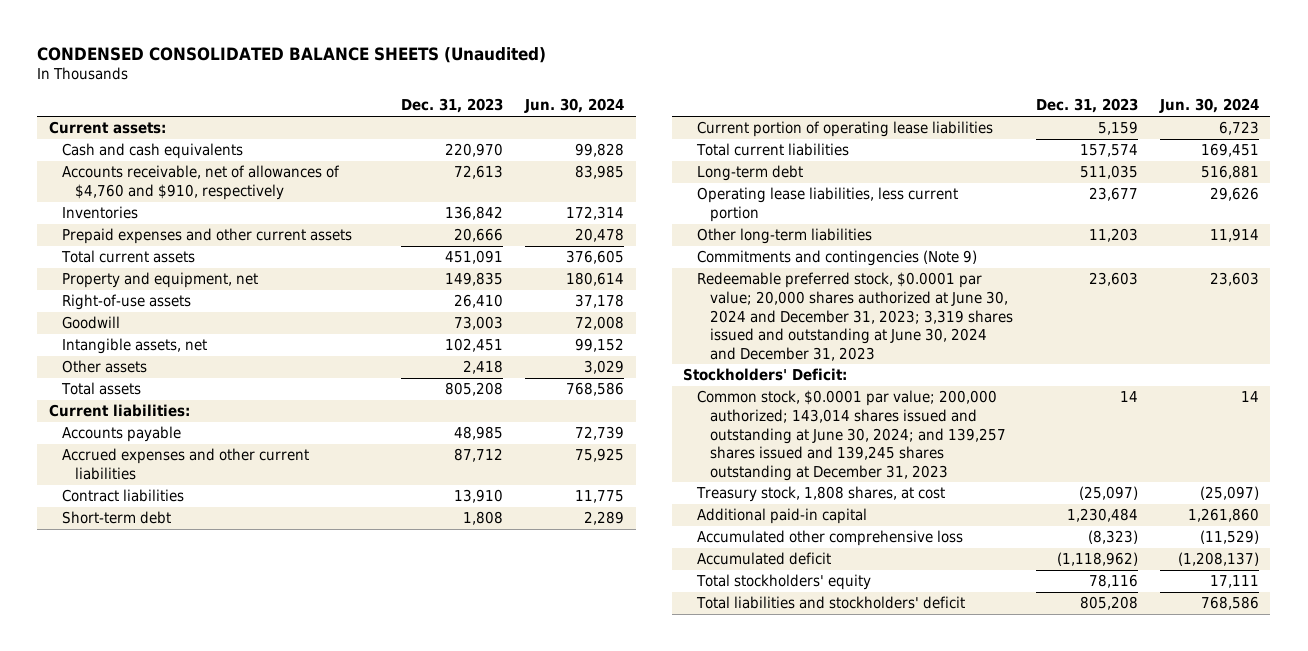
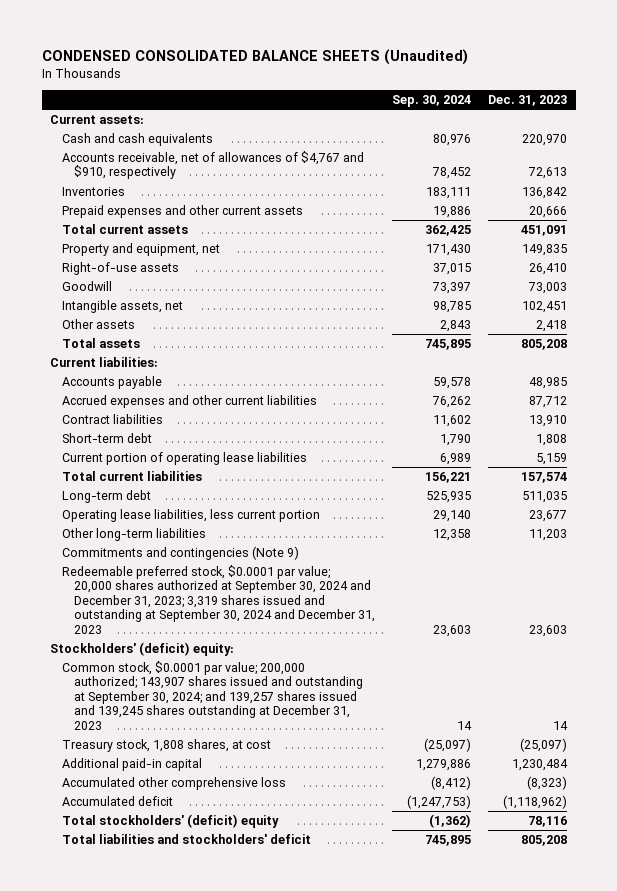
[524,98,625,114] Jun. 30, 2024 -> none
none -> [392,95,472,108] Sep. 30, 2024
[61,165,340,200] Accounts receivable, net of allowances of $4,760 and $910, respectively -> [62,151,365,180] Accounts receivable, net of allowances of $4,767 and $910, respectively
[696,272,1014,361] Redeemable preferred stock, $0.0001 par value; 20,000 shares authorized at June 30, 2024 and December 31, 2023; 3,319 shares issued and outstanding at June 30, 2024 and December 31, 2023 -> [62,565,376,634] Redeemable preferred stock, $0.0001 par value; 20,000 shares authorized at September 30, 2024 and December 31, 2023; 3,319 shares issued and outstanding at September 30, 2024 and December 31, 2023
[683,368,848,382] Stockholders' Deficit: -> [50,642,235,657] Stockholders' (deficit) equity:
[696,390,1007,481] Common stock, $0.0001 par value; 200,000 authorized; 143,014 shares issued and outstanding at June 30, 2024; and 139,257 shares issued and 139,245 shares outstanding at December 31, 2023 -> [62,661,364,730] Common stock, $0.0001 par value; 200,000 authorized; 143,907 shares issued and outstanding at September 30, 2024; and 139,257 shares issued and 139,245 shares outstanding at December 31, 2023
[695,574,871,591] Total stockholders' equity -> [62,814,280,829] Total stockholders' (deficit) equity

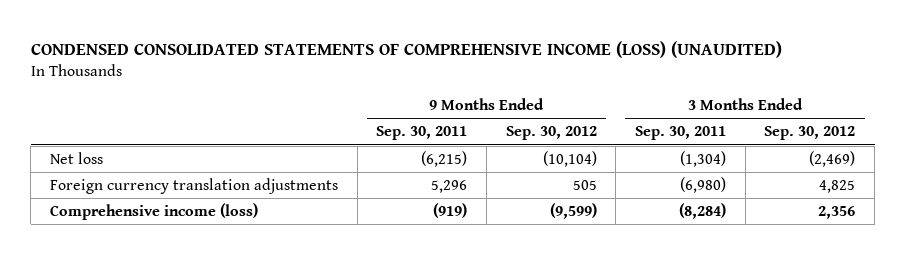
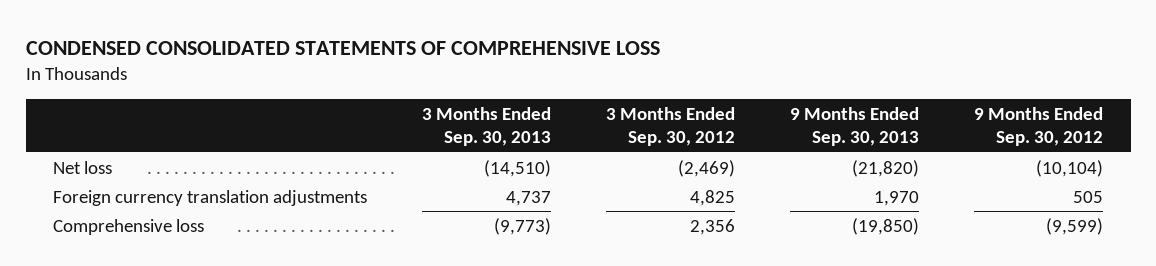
[30,40,782,58] CONDENSED CONSOLIDATED STATEMENTS OF COMPREHENSIVE INCOME (LOSS) (UNAUDITED) -> [25,40,660,55] CONDENSED CONSOLIDATED STATEMENTS OF COMPREHENSIVE LOSS
[376,126,468,141] Sep. 30, 2011 -> none
[635,126,727,141] Sep. 30, 2011 -> none
none -> [422,106,552,147] 3 Months Ended Sep. 30, 2013
none -> [790,106,920,147] 9 Months Ended Sep. 30, 2013
[49,203,258,221] Comprehensive income (loss) -> [53,218,205,235] Comprehensive loss

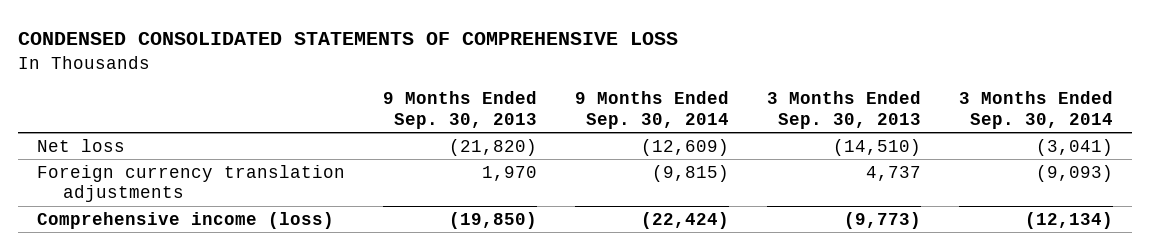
[606,106,736,147] 3 Months Ended Sep. 30, 2012 -> none
[974,106,1104,147] 9 Months Ended Sep. 30, 2012 -> none
none -> [575,91,730,130] 9 Months Ended Sep. 30, 2014
none -> [958,91,1113,130] 3 Months Ended Sep. 30, 2014
[53,218,205,235] Comprehensive loss -> [37,211,335,229] Comprehensive income (loss)

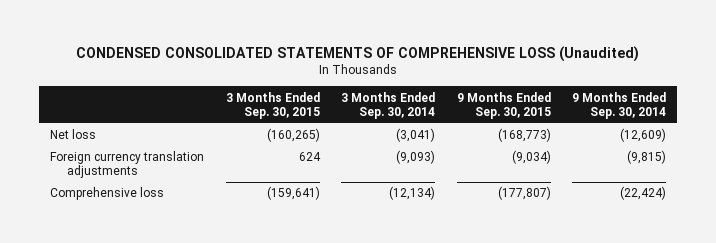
[18,32,679,46] CONDENSED CONSOLIDATED STATEMENTS OF COMPREHENSIVE LOSS -> [76,45,640,62] CONDENSED CONSOLIDATED STATEMENTS OF COMPREHENSIVE LOSS (Unaudited)
[383,91,538,130] 9 Months Ended Sep. 30, 2013 -> none
[766,91,921,130] 3 Months Ended Sep. 30, 2013 -> none
none -> [225,91,320,119] 3 Months Ended Sep. 30, 2015
none -> [456,91,551,119] 9 Months Ended Sep. 30, 2015
[37,211,335,229] Comprehensive income (loss) -> [49,187,164,201] Comprehensive loss

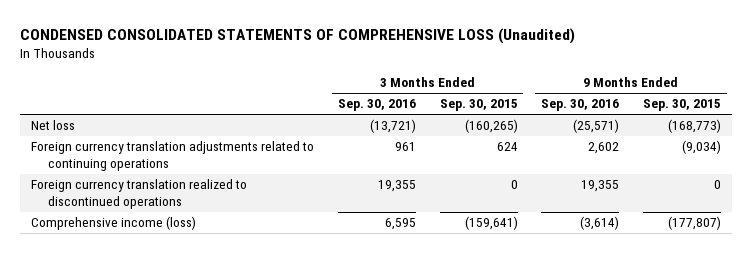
[341,91,436,119] 3 Months Ended Sep. 30, 2014 -> none
[572,91,667,119] 9 Months Ended Sep. 30, 2014 -> none
none -> [338,99,417,112] Sep. 30, 2016
none -> [541,99,620,112] Sep. 30, 2016
[49,151,204,179] Foreign currency translation adjustments -> [31,141,315,172] Foreign currency translation adjustments related to continuing operations
none -> [31,179,248,210] Foreign currency translation realized to discontinued operations
[49,187,164,201] Comprehensive loss -> [31,216,197,231] Comprehensive income (loss)

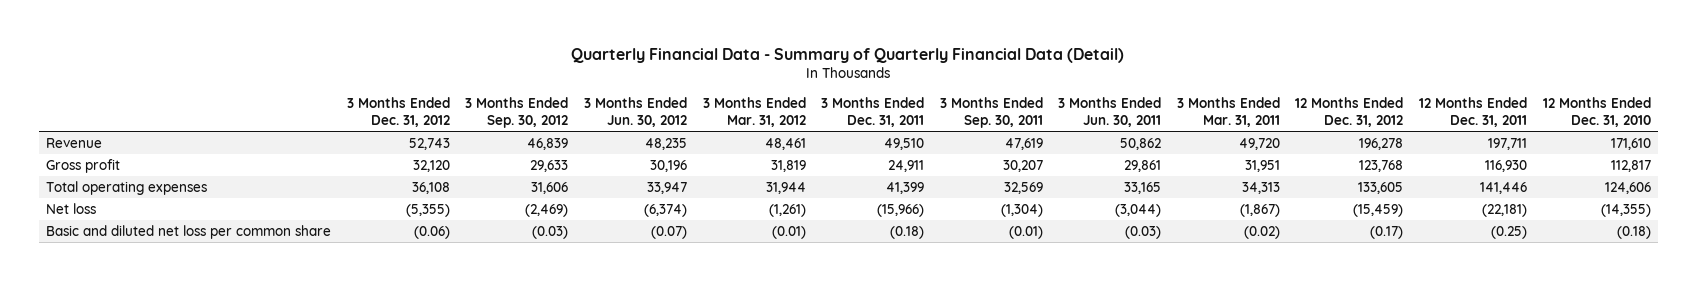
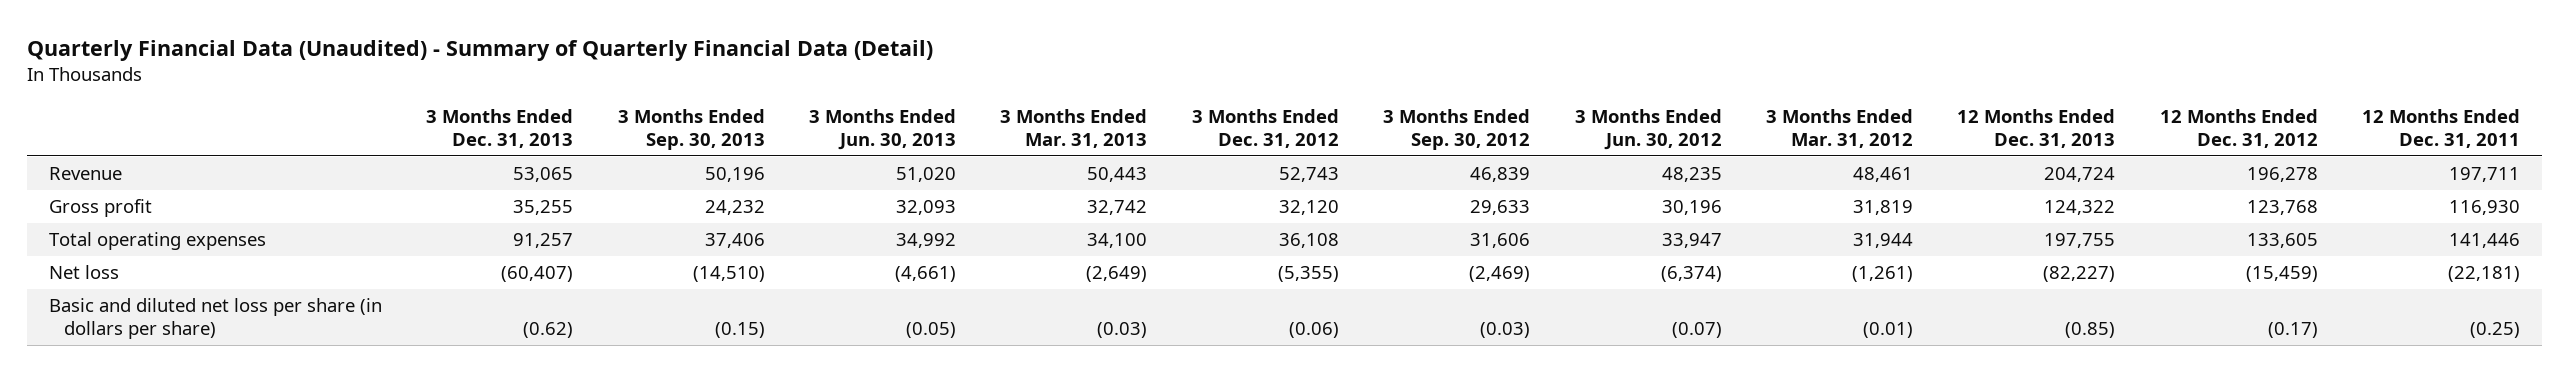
[571,47,1125,63] Quarterly Financial Data - Summary of Quarterly Financial Data (Detail) -> [26,39,933,61] Quarterly Financial Data (Unaudited) - Summary of Quarterly Financial Data (Detail)
[821,97,925,127] 3 Months Ended Dec. 31, 2011 -> none
[939,97,1043,128] 3 Months Ended Sep. 30, 2011 -> none
[1058,97,1162,127] 3 Months Ended Jun. 30, 2011 -> none
[1176,97,1280,127] 3 Months Ended Mar. 31, 2011 -> none
[1542,97,1651,127] 12 Months Ended Dec. 31, 2010 -> none
none -> [426,108,574,149] 3 Months Ended Dec. 31, 2013
none -> [617,108,765,151] 3 Months Ended Sep. 30, 2013
none -> [809,108,957,151] 3 Months Ended Jun. 30, 2013
none -> [1000,108,1148,149] 3 Months Ended Mar. 31, 2013
none -> [1957,108,2116,149] 12 Months Ended Dec. 31, 2013
[46,225,332,240] Basic and diluted net loss per common share -> [48,298,382,340] Basic and diluted net loss per share (in dollars per share)

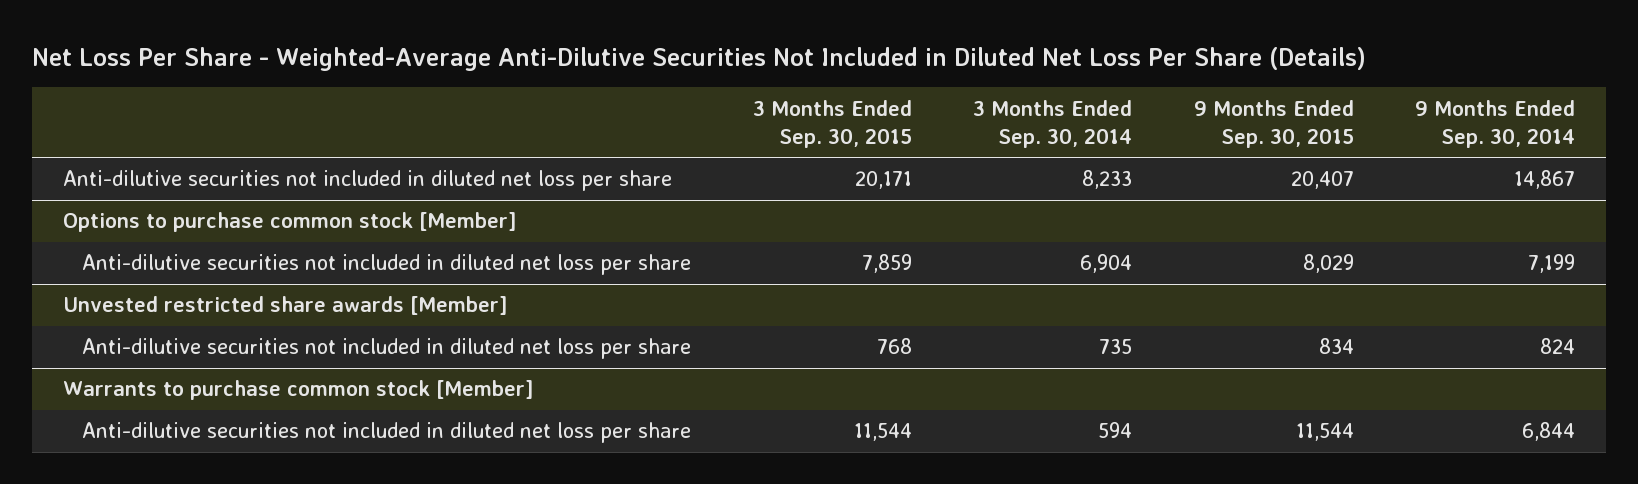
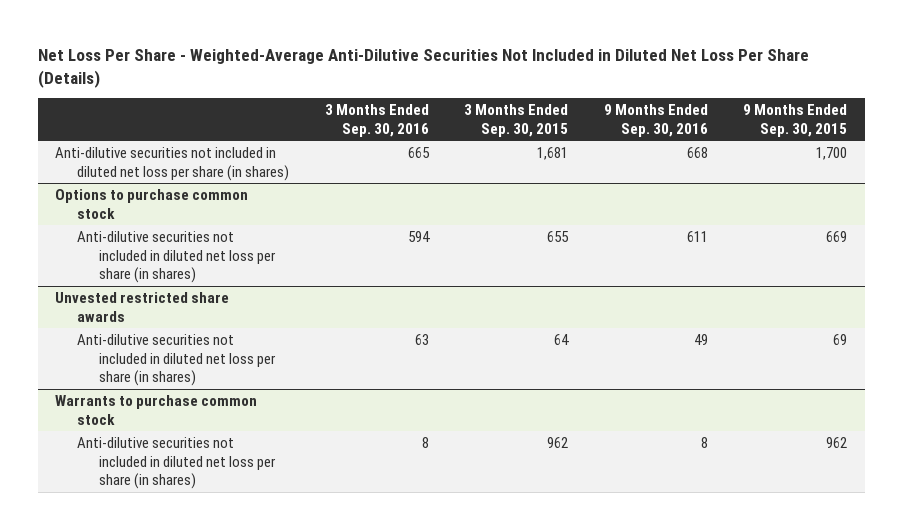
[973,99,1133,148] 3 Months Ended Sep. 30, 2014 -> none
[1415,99,1576,148] 9 Months Ended Sep. 30, 2014 -> none
none -> [324,104,429,138] 3 Months Ended Sep. 30, 2016
none -> [603,104,708,138] 9 Months Ended Sep. 30, 2016
[62,170,672,192] Anti-dilutive securities not included in diluted net loss per share -> [55,146,290,181] Anti-dilutive securities not included in diluted net loss per share (in shares)
[854,171,912,190] 20,171 -> [537,146,569,160] 1,681
[1290,171,1354,190] 20,407 -> [816,146,848,160] 1,700
[62,212,517,233] Options to purchase common stock [Member] -> [55,188,249,219] Options to purchase common stock
[82,254,692,276] Anti-dilutive securities not included in diluted net loss per share -> [77,230,277,284] Anti-dilutive securities not included in diluted net loss per share (in shares)
[861,254,912,274] 7,859 -> [547,230,570,242] 655
[1302,254,1354,274] 8,029 -> [826,230,848,242] 669
[62,296,508,316] Unvested restricted share awards [Member] -> [55,291,230,322] Unvested restricted share awards
[82,338,692,360] Anti-dilutive securities not included in diluted net loss per share -> [77,333,277,387] Anti-dilutive securities not included in diluted net loss per share (in shares)
[876,338,912,355] 768 -> [554,333,570,345] 64
[1318,338,1354,355] 834 -> [833,333,848,345] 69
[62,380,534,401] Warrants to purchase common stock [Member] -> [55,394,258,425] Warrants to purchase common stock
[82,422,692,444] Anti-dilutive securities not included in diluted net loss per share -> [77,436,277,490] Anti-dilutive securities not included in diluted net loss per share (in shares)
[853,423,912,442] 11,544 -> [547,436,569,448] 962
[1295,423,1354,442] 11,544 -> [826,436,848,448] 962

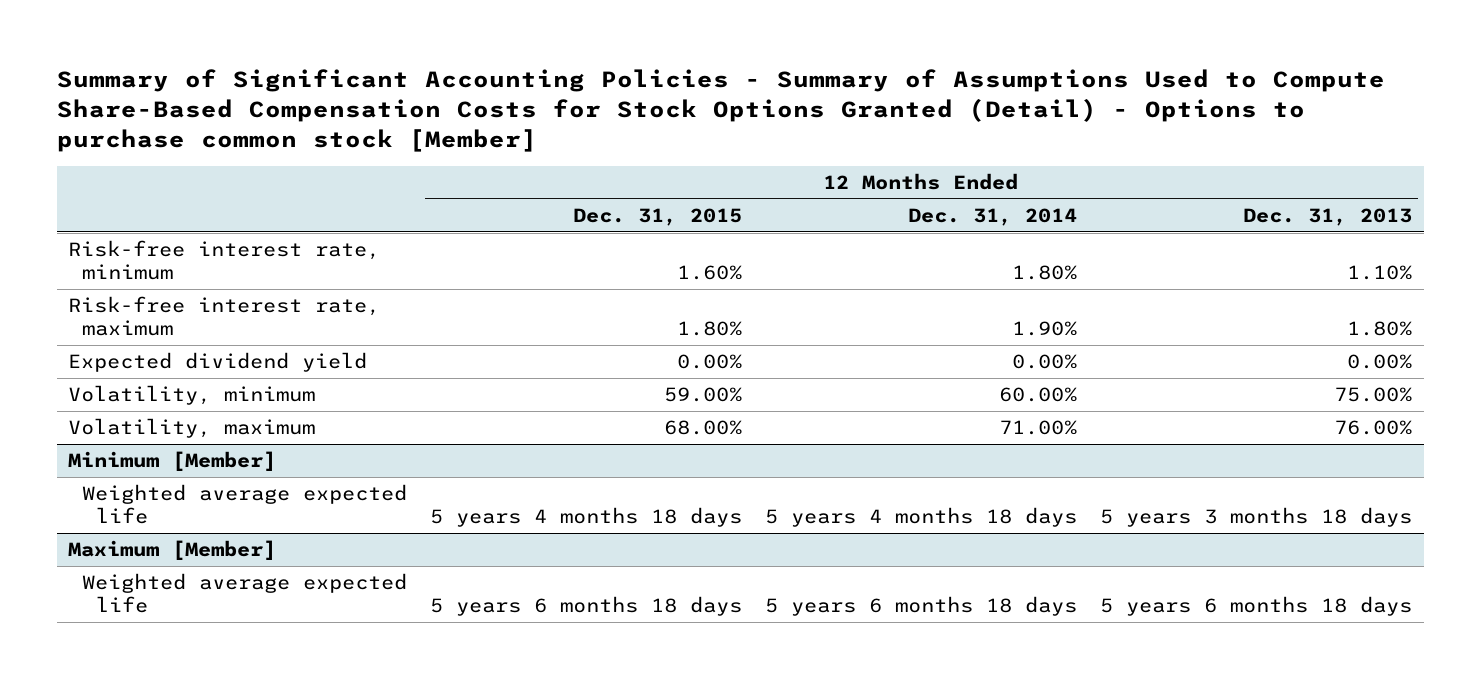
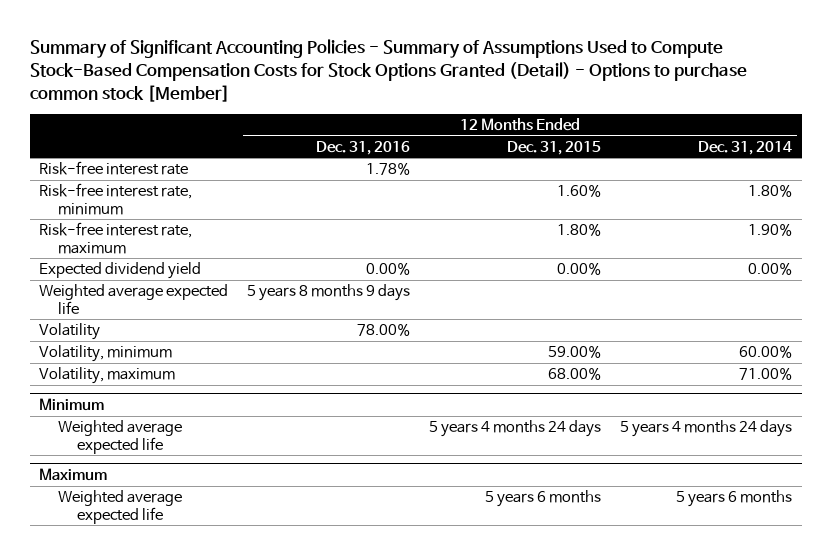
[56,68,1385,152] Summary of Significant Accounting Policies - Summary of Assumptions Used to Compute Share-Based Compensation Costs for Stock Options Granted (Detail) - Options to purchase common stock [Member] -> [29,38,747,102] Summary of Significant Accounting Policies - Summary of Assumptions Used to Compute Stock-Based Compensation Costs for Stock Options Granted (Detail) - Options to purchase common stock [Member]
[1243,208,1413,227] Dec. 31, 2013 -> none
none -> [316,140,411,155] Dec. 31, 2016
none -> [39,161,189,176] Risk-free interest rate
none -> [39,284,229,314] Weighted average expected life
none -> [39,323,101,341] Volatility
[68,451,277,472] Minimum [Member] -> [39,397,105,411] Minimum
[430,507,743,528] 5 years 4 months 18 days -> [429,420,602,438] 5 years 4 months 24 days
[765,507,1078,528] 5 years 4 months 18 days -> [620,420,793,438] 5 years 4 months 24 days
[68,540,277,561] Maximum [Member] -> [39,467,108,481] Maximum
[430,596,743,617] 5 years 6 months 18 days -> [485,490,602,508] 5 years 6 months
[765,596,1078,617] 5 years 6 months 18 days -> [676,490,793,508] 5 years 6 months

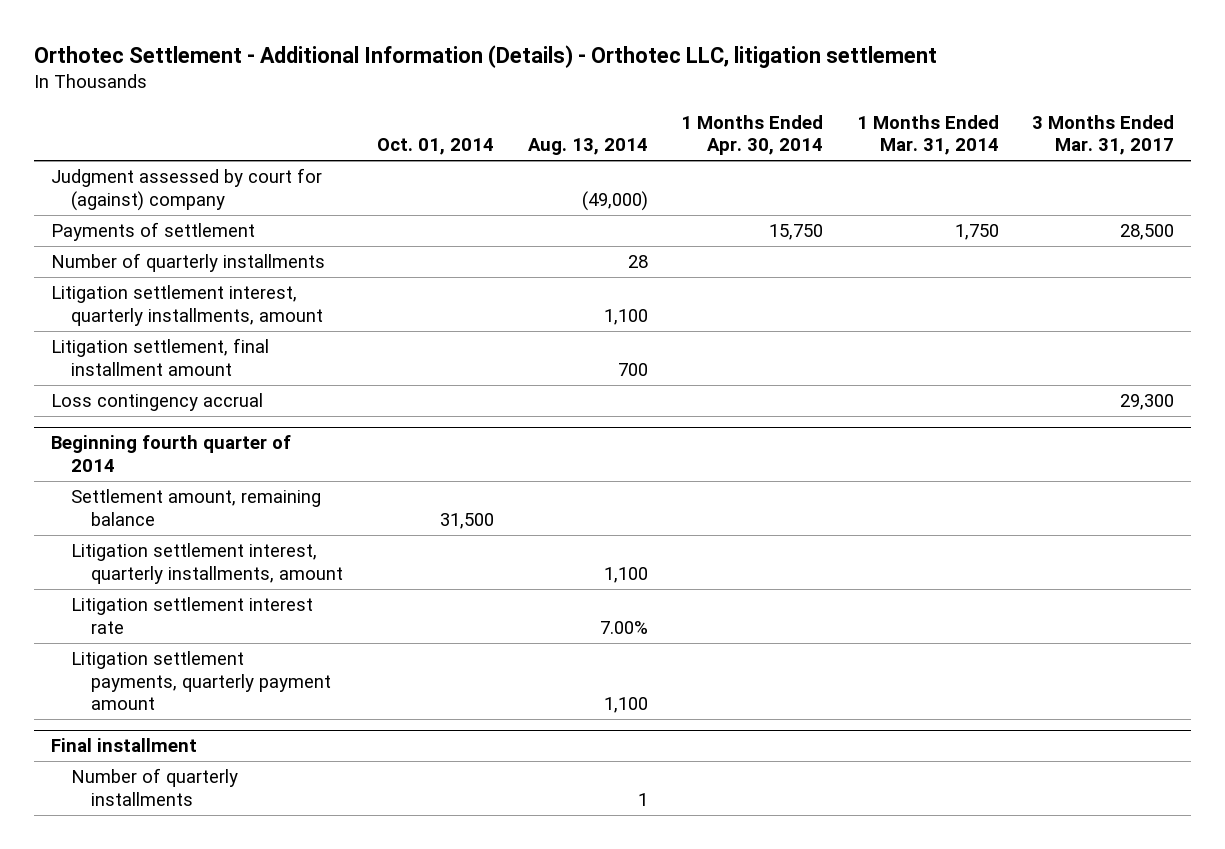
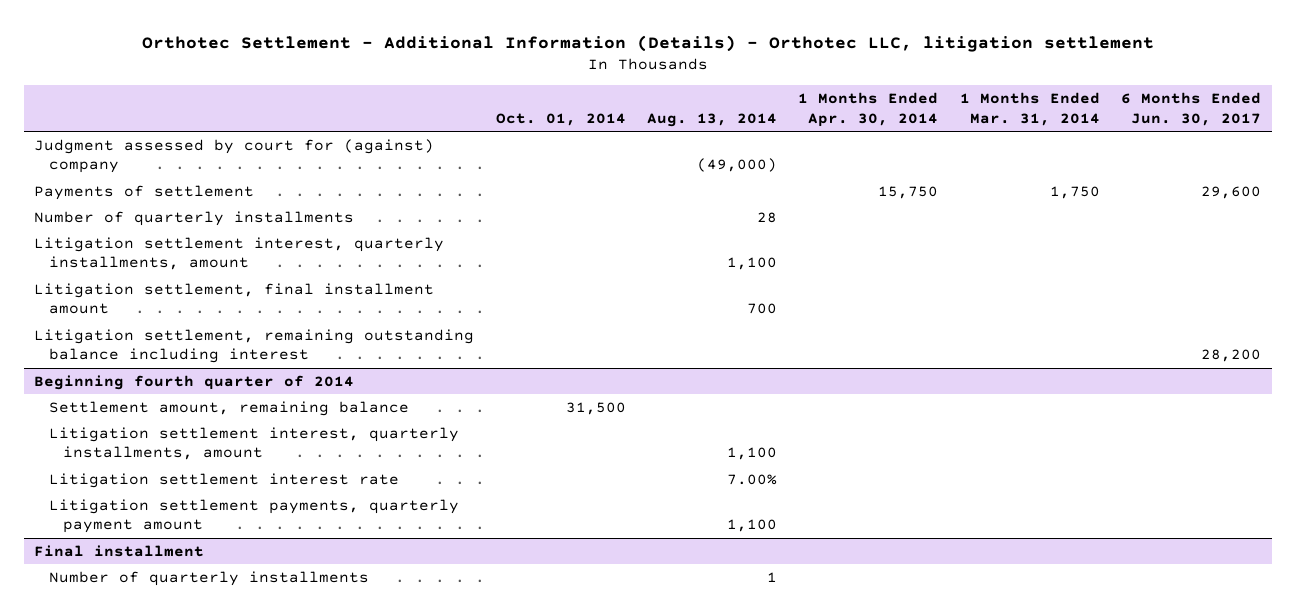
[1032,114,1175,156] 3 Months Ended Mar. 31, 2017 -> none
none -> [1121,92,1262,126] 6 Months Ended Jun. 30, 2017
[50,393,263,412] Loss contingency accrual -> [34,328,475,364] Litigation settlement, remaining outstanding balance including interest

